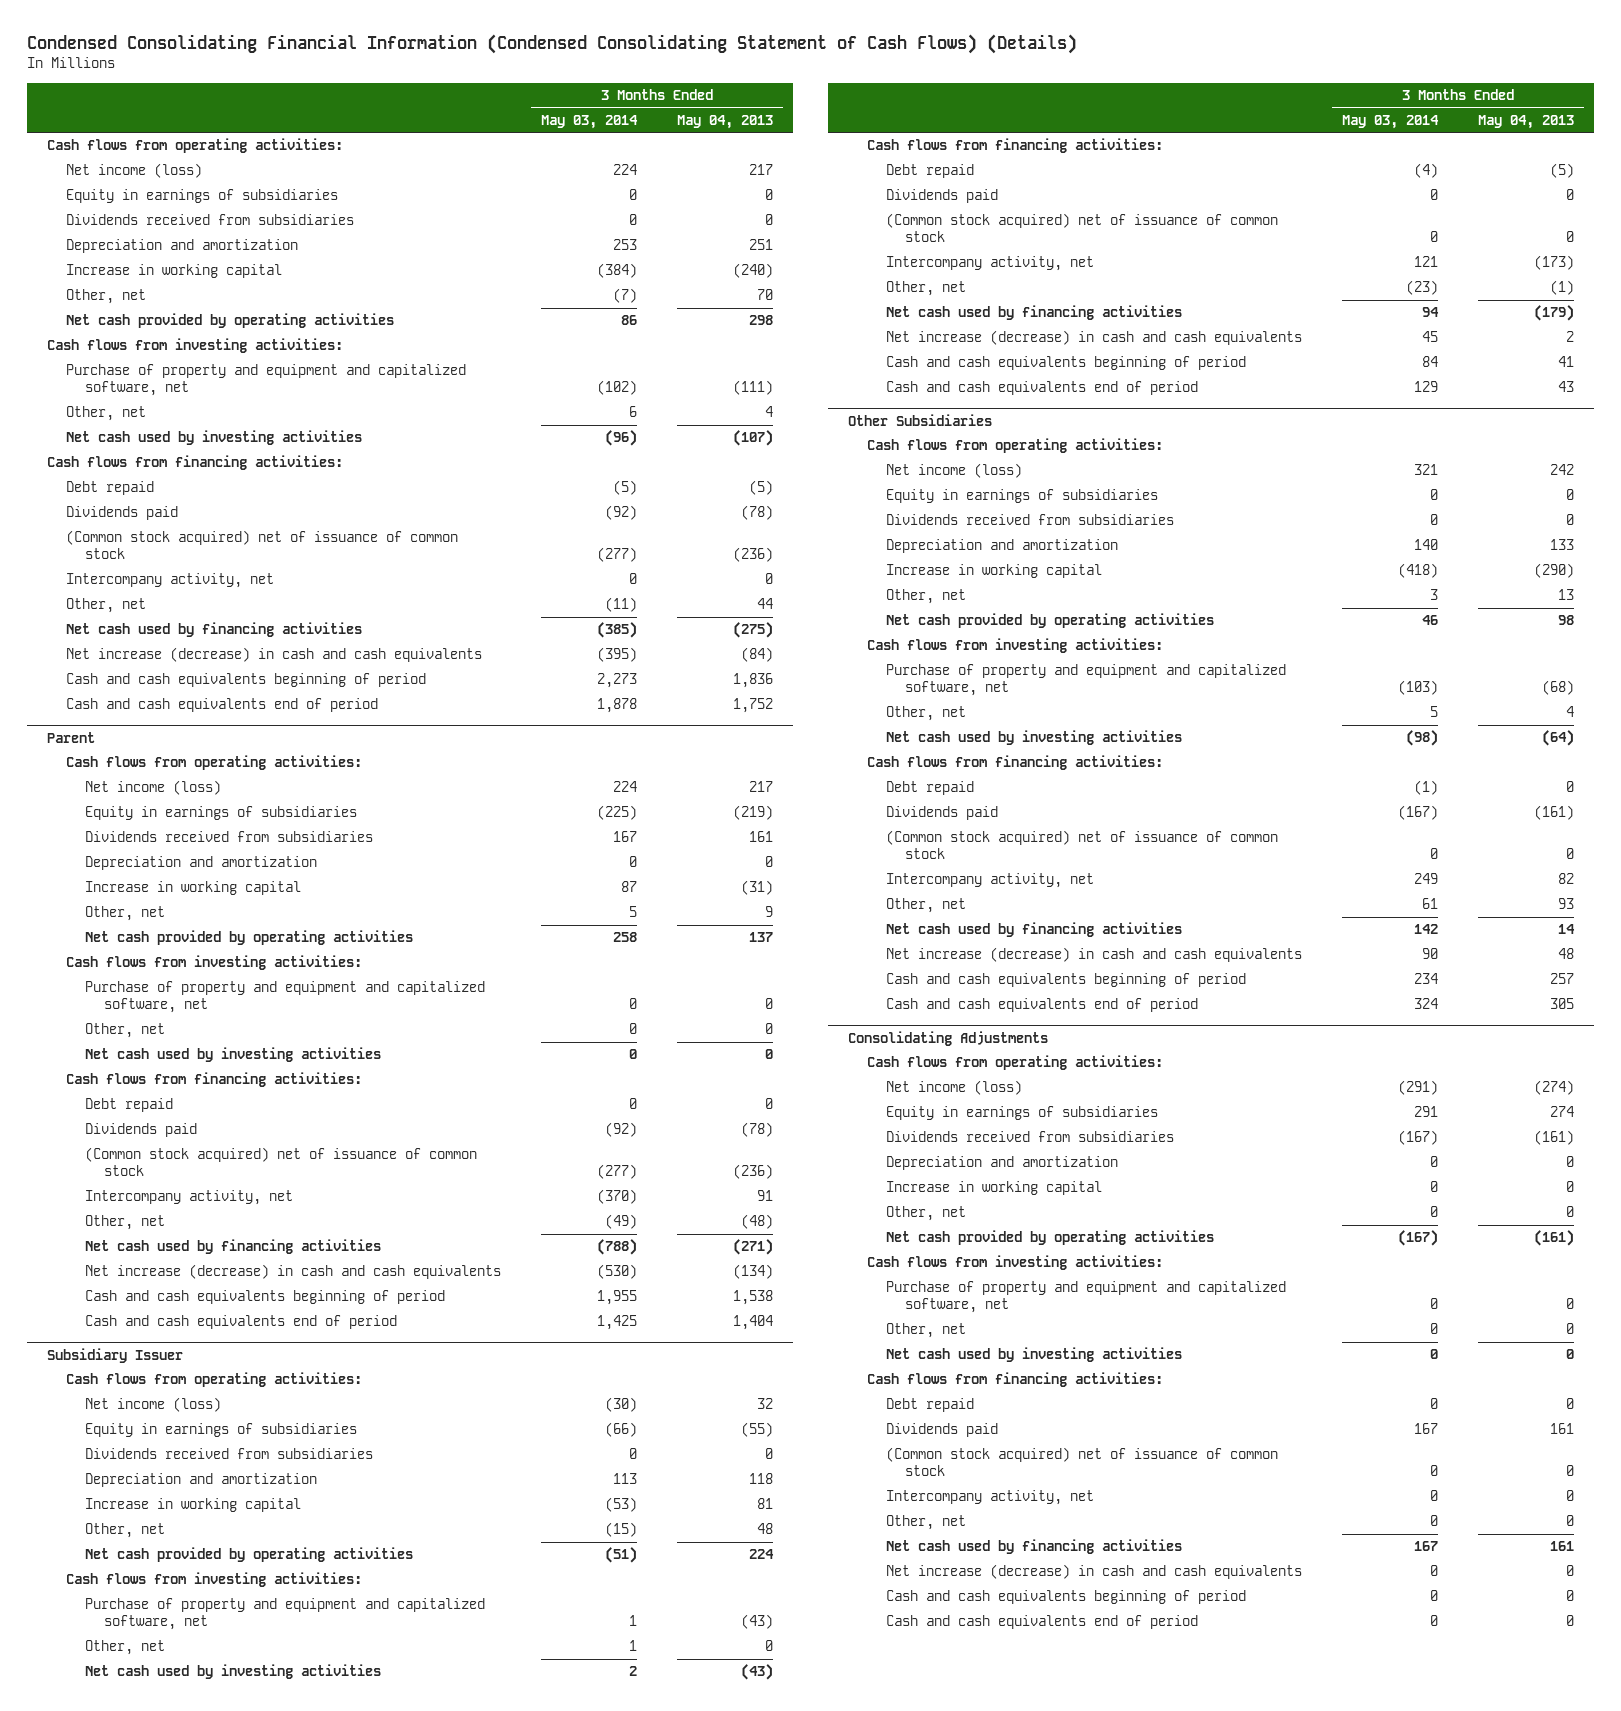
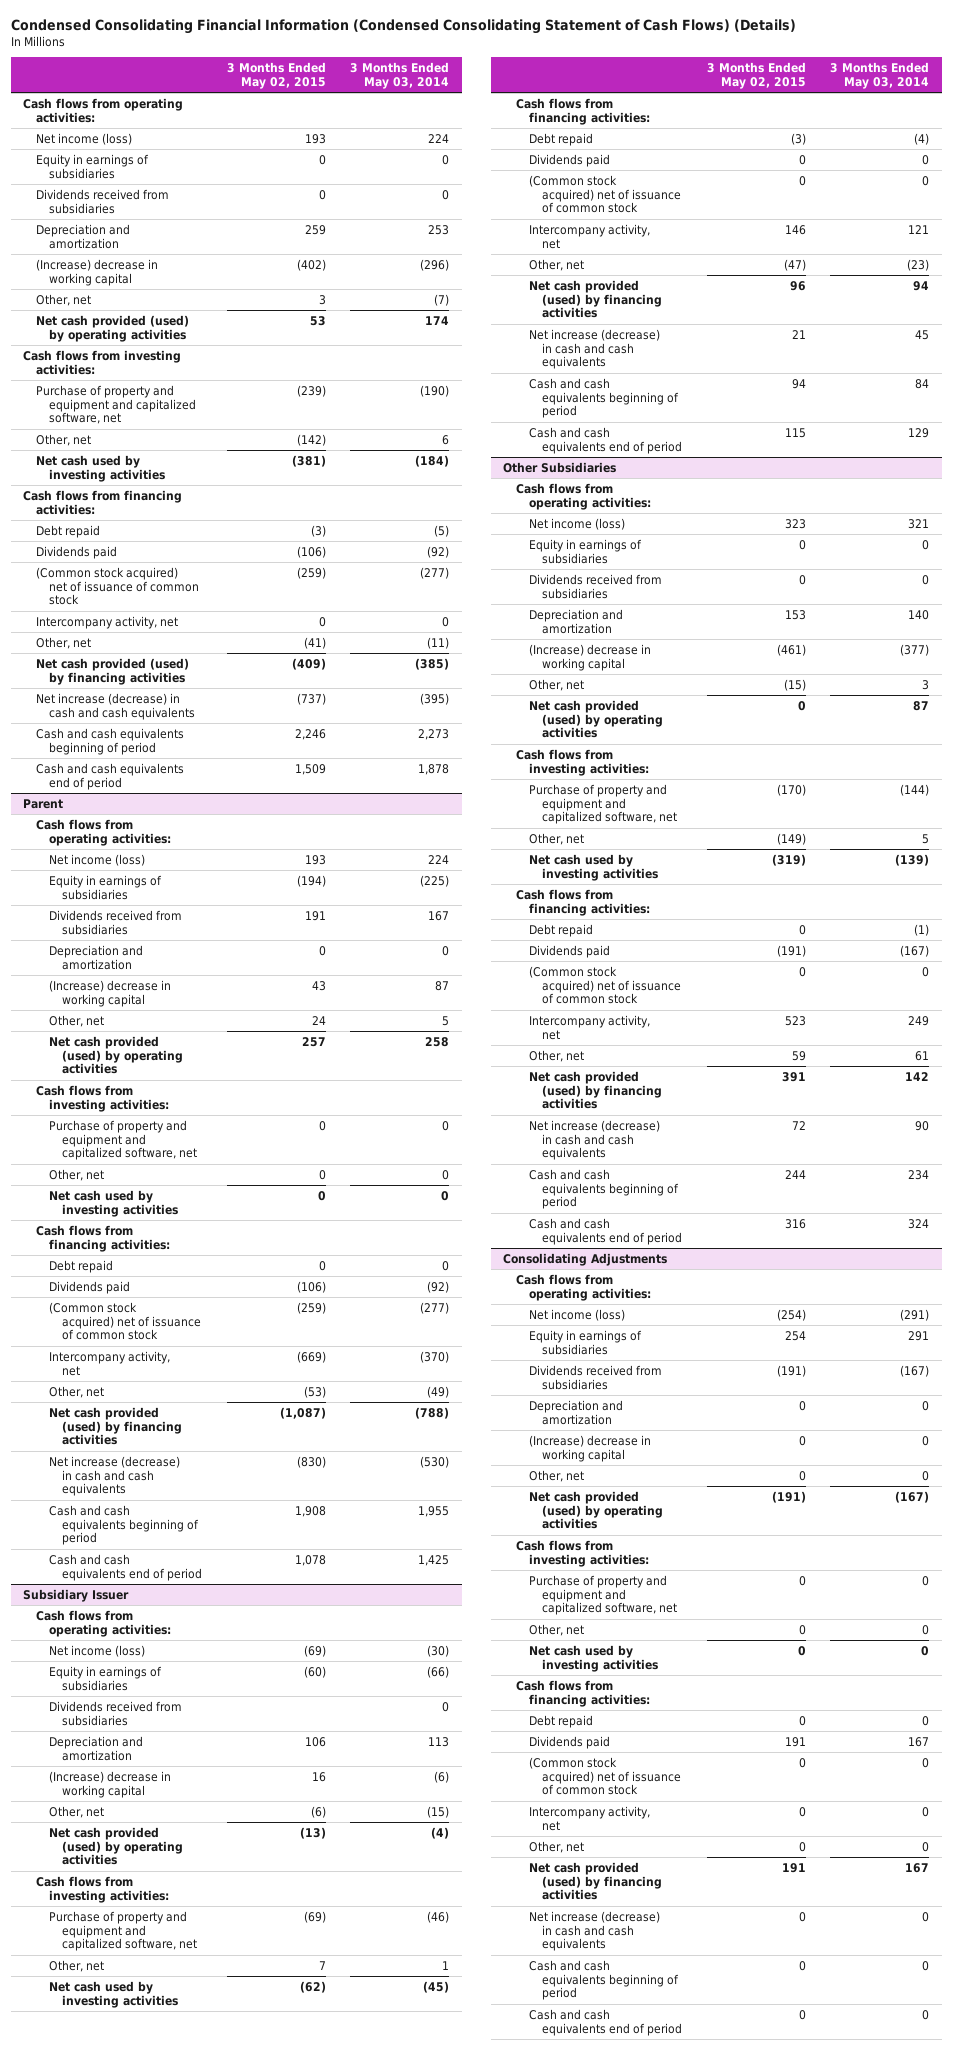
[676,114,773,129] May 04, 2013 -> none
none -> [226,62,326,90] 3 Months Ended May 02, 2015
[66,264,283,279] Increase in working capital -> [36,258,159,286] (Increase) decrease in working capital
[596,263,637,279] (384) -> [420,258,450,271] (296)
[66,313,395,329] Net cash provided by operating activities -> [36,314,190,342] Net cash provided (used) by operating activities
[620,315,637,326] 86 -> [425,315,450,325] 174
[596,380,637,396] (102) -> [420,384,450,397] (190)
[604,430,637,447] (96) -> [415,454,450,467] (184)
[66,622,363,638] Net cash used by financing activities -> [36,657,190,685] Net cash provided (used) by financing activities
[84,881,301,896] Increase in working capital -> [49,979,172,1007] (Increase) decrease in working capital
[84,930,413,946] Net cash provided by operating activities -> [49,1035,184,1075] Net cash provided (used) by operating activities
[84,1239,381,1255] Net cash used by financing activities -> [49,1406,183,1446] Net cash provided (used) by financing activities
[84,1498,301,1513] Increase in working capital -> [49,1770,172,1798] (Increase) decrease in working capital
[604,1497,637,1513] (53) -> [434,1770,450,1783] (6)
[84,1547,413,1563] Net cash provided by operating activities -> [49,1826,184,1866] Net cash provided (used) by operating activities
[604,1547,637,1564] (51) -> [431,1826,450,1839] (4)
[628,1615,637,1627] 1 -> [427,1910,450,1923] (46)
[628,1666,637,1677] 2 -> [423,1980,450,1993] (45)
[885,305,1182,321] Net cash used by financing activities -> [529,279,663,319] Net cash provided (used) by financing activities
[885,564,1102,579] Increase in working capital -> [529,643,652,671] (Increase) decrease in working capital
[1398,563,1439,579] (418) -> [900,643,930,656] (377)
[885,613,1214,629] Net cash provided by operating activities -> [529,699,664,739] Net cash provided (used) by operating activities
[1422,615,1439,626] 46 -> [913,700,930,711] 87
[1398,680,1439,696] (103) -> [900,783,930,796] (144)
[1406,730,1439,747] (98) -> [895,853,930,866] (139)
[885,922,1182,938] Net cash used by financing activities -> [529,1070,663,1110] Net cash provided (used) by financing activities
[885,1181,1102,1196] Increase in working capital -> [529,1434,652,1462] (Increase) decrease in working capital
[885,1230,1214,1246] Net cash provided by operating activities -> [529,1490,664,1530] Net cash provided (used) by operating activities
[885,1539,1182,1555] Net cash used by financing activities -> [529,1861,663,1901] Net cash provided (used) by financing activities

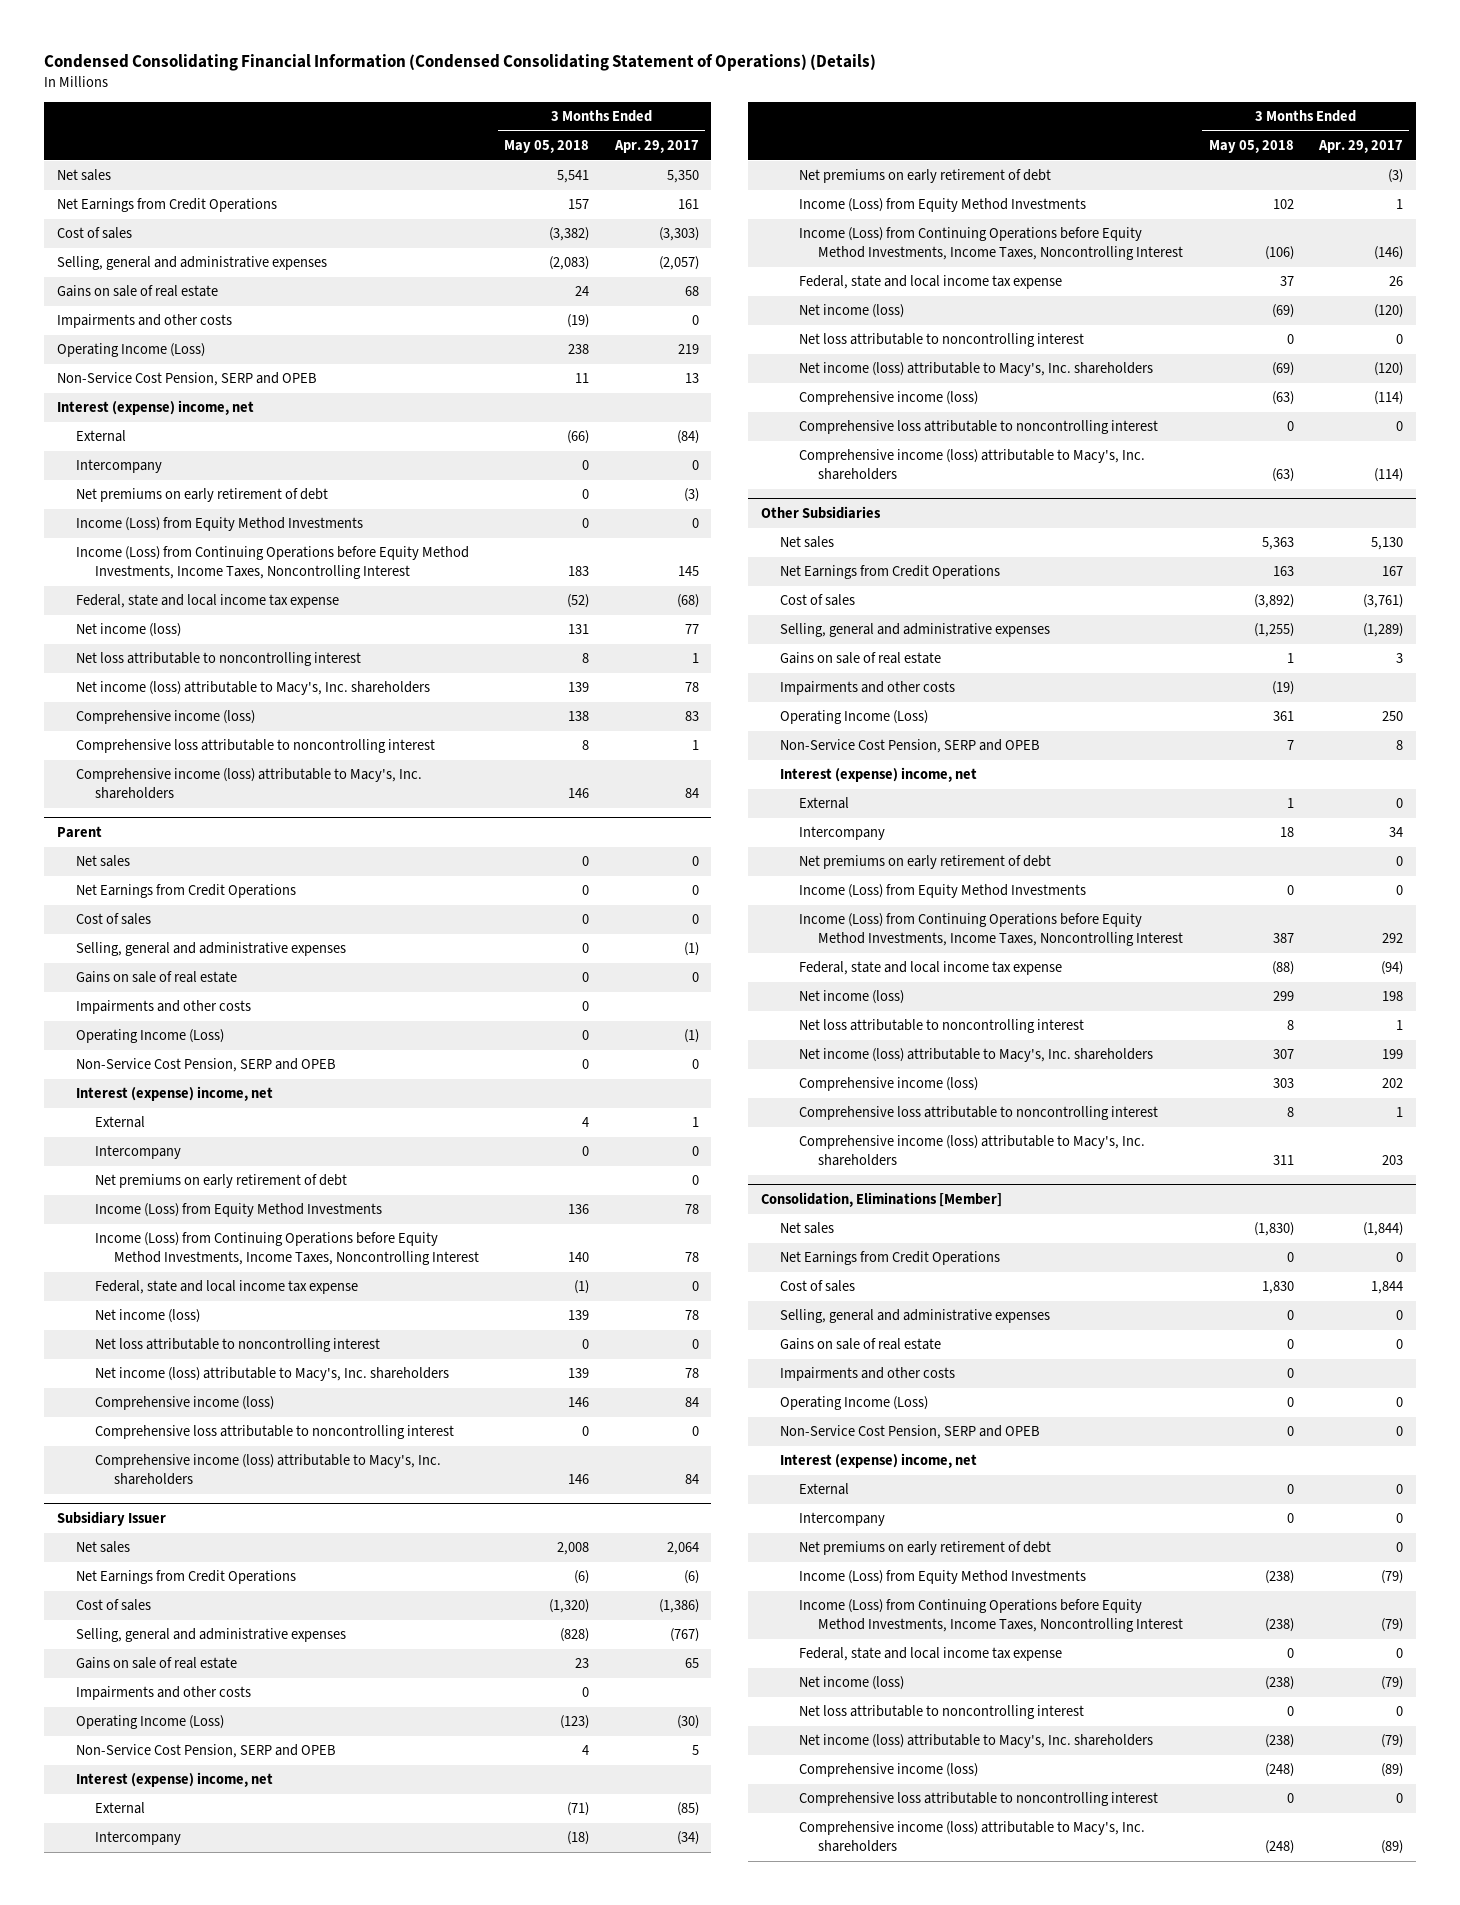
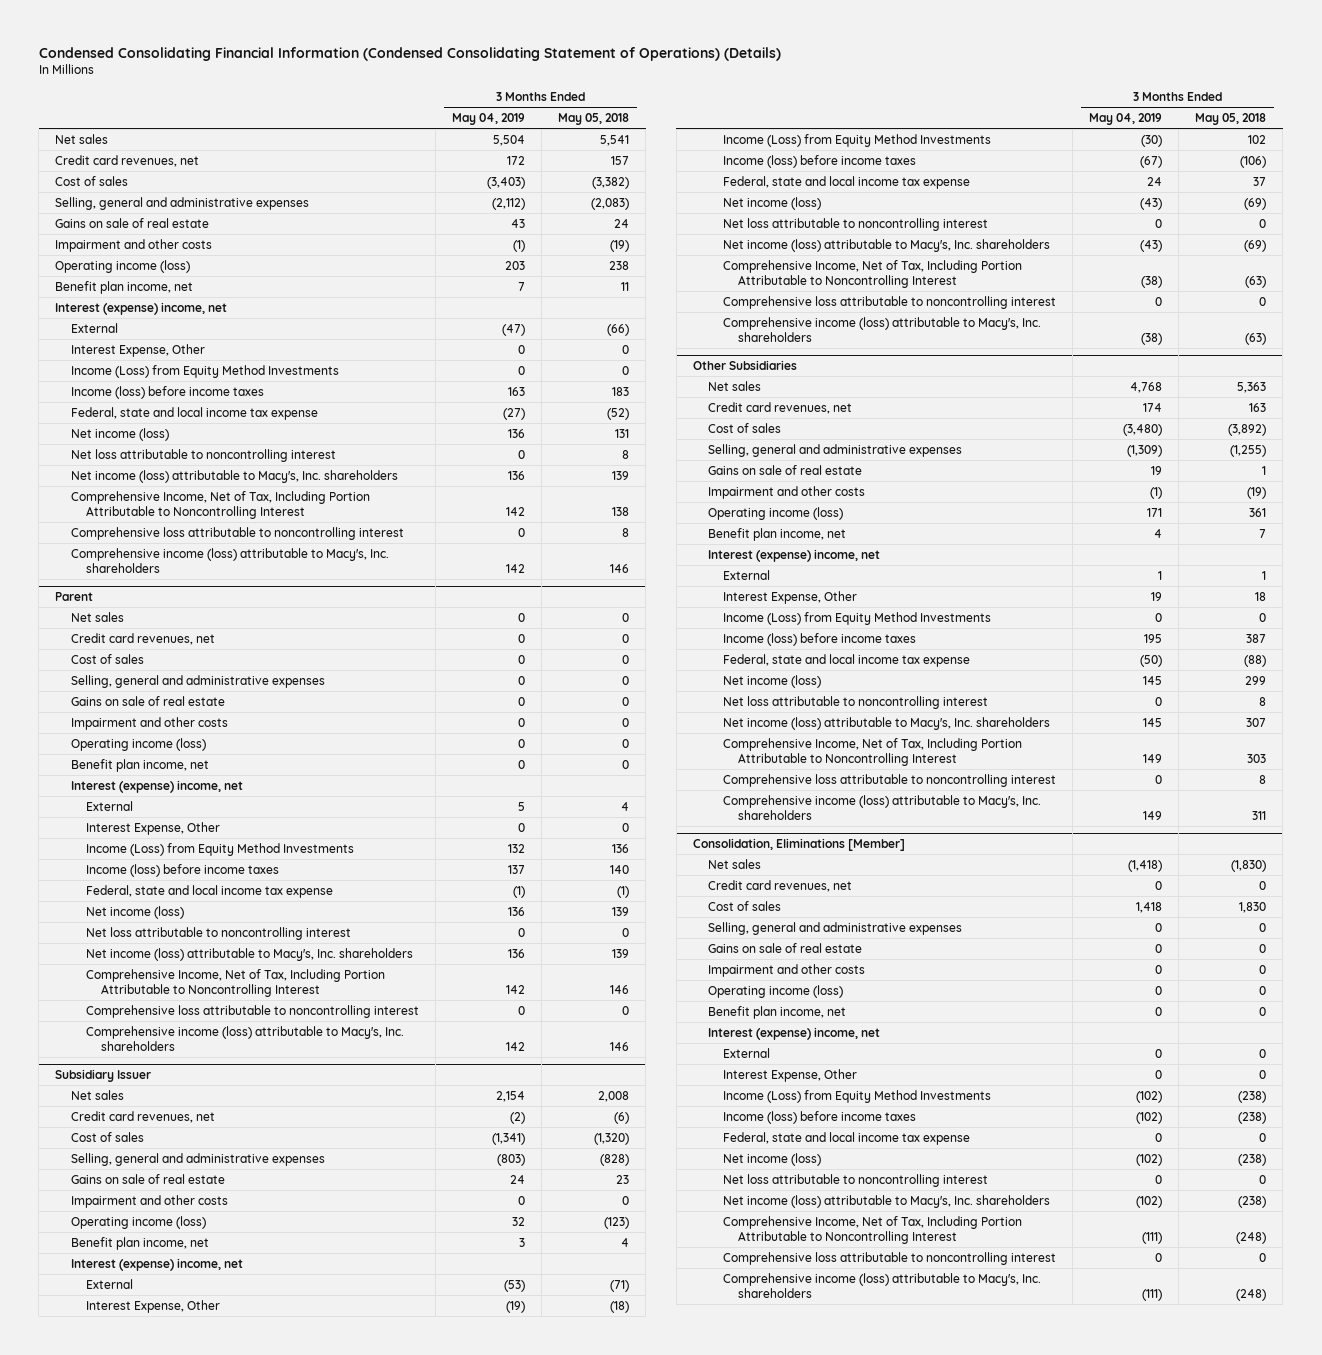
[613,140,699,154] Apr. 29, 2017 -> none
none -> [452,112,526,125] May 04, 2019
[56,198,277,213] Net Earnings from Credit Operations -> [55,154,200,167] Credit card revenues, net
[56,372,317,387] Non-Service Cost Pension, SERP and OPEB -> none
[56,314,232,329] Impairments and other costs -> [55,238,213,252] Impairment and other costs
[56,343,205,358] Operating Income (Loss) -> [55,259,191,273] Operating income (loss)
none -> [55,280,194,294] Benefit plan income, net
[75,488,328,503] Net premiums on early retirement of debt -> none
[75,459,162,474] Intercompany -> [70,343,205,357] Interest Expense, Other
[75,546,469,580] Income (Loss) from Continuing Operations before Equity Method Investments, Income Taxes, Noncontrolling Interest -> [70,385,264,399] Income (loss) before income taxes
[75,710,255,725] Comprehensive income (loss) -> [70,490,370,519] Comprehensive Income, Net of Tax, Including Portion Attributable to Noncontrolling Interest
[75,884,296,899] Net Earnings from Credit Operations -> [70,632,215,645] Credit card revenues, net
[75,1058,336,1073] Non-Service Cost Pension, SERP and OPEB -> none
[75,1000,251,1015] Impairments and other costs -> [70,716,228,730] Impairment and other costs
[75,1029,224,1044] Operating Income (Loss) -> [70,737,206,751] Operating income (loss)
none -> [70,758,209,772] Benefit plan income, net
[95,1174,348,1189] Net premiums on early retirement of debt -> none
[95,1145,182,1160] Intercompany -> [86,821,221,835] Interest Expense, Other
[95,1232,480,1266] Income (Loss) from Continuing Operations before Equity Method Investments, Income Taxes, Noncontrolling Interest -> [86,863,280,877] Income (loss) before income taxes
[95,1396,275,1411] Comprehensive income (loss) -> [86,968,386,997] Comprehensive Income, Net of Tax, Including Portion Attributable to Noncontrolling Interest
[75,1570,296,1585] Net Earnings from Credit Operations -> [70,1110,215,1123] Credit card revenues, net
[75,1744,336,1759] Non-Service Cost Pension, SERP and OPEB -> none
[75,1686,251,1701] Impairments and other costs -> [70,1194,228,1208] Impairment and other costs
[75,1715,224,1730] Operating Income (Loss) -> [70,1215,206,1229] Operating income (loss)
none -> [70,1236,209,1250] Benefit plan income, net
[799,169,1052,184] Net premiums on early retirement of debt -> none
[95,1831,182,1846] Intercompany -> [86,1299,221,1313] Interest Expense, Other
[799,227,1184,261] Income (Loss) from Continuing Operations before Equity Method Investments, Income Taxes, Noncontrolling Interest -> [723,154,917,168] Income (loss) before income taxes
[799,391,979,406] Comprehensive income (loss) -> [723,259,1023,288] Comprehensive Income, Net of Tax, Including Portion Attributable to Noncontrolling Interest
[780,565,1001,580] Net Earnings from Credit Operations -> [707,401,852,414] Credit card revenues, net
[780,739,1041,754] Non-Service Cost Pension, SERP and OPEB -> none
[780,681,956,696] Impairments and other costs -> [707,485,865,499] Impairment and other costs
[780,710,929,725] Operating Income (Loss) -> [707,506,843,520] Operating income (loss)
none -> [707,527,846,541] Benefit plan income, net
[799,855,1052,870] Net premiums on early retirement of debt -> none
[799,826,886,841] Intercompany -> [723,590,858,604] Interest Expense, Other
[799,913,1184,947] Income (Loss) from Continuing Operations before Equity Method Investments, Income Taxes, Noncontrolling Interest -> [723,632,917,646] Income (loss) before income taxes
[799,1077,979,1092] Comprehensive income (loss) -> [723,737,1023,766] Comprehensive Income, Net of Tax, Including Portion Attributable to Noncontrolling Interest
[780,1251,1001,1266] Net Earnings from Credit Operations -> [707,879,852,892] Credit card revenues, net
[780,1425,1041,1440] Non-Service Cost Pension, SERP and OPEB -> none
[780,1367,956,1382] Impairments and other costs -> [707,963,865,977] Impairment and other costs
[780,1396,929,1411] Operating Income (Loss) -> [707,984,843,998] Operating income (loss)
none -> [707,1005,846,1019] Benefit plan income, net
[799,1541,1052,1556] Net premiums on early retirement of debt -> none
[799,1512,886,1527] Intercompany -> [723,1068,858,1082] Interest Expense, Other
[799,1599,1184,1633] Income (Loss) from Continuing Operations before Equity Method Investments, Income Taxes, Noncontrolling Interest -> [723,1110,917,1124] Income (loss) before income taxes
[799,1763,979,1778] Comprehensive income (loss) -> [723,1215,1023,1244] Comprehensive Income, Net of Tax, Including Portion Attributable to Noncontrolling Interest

